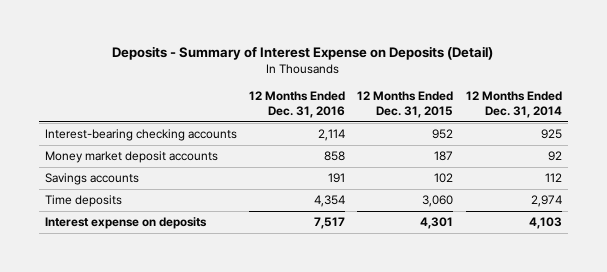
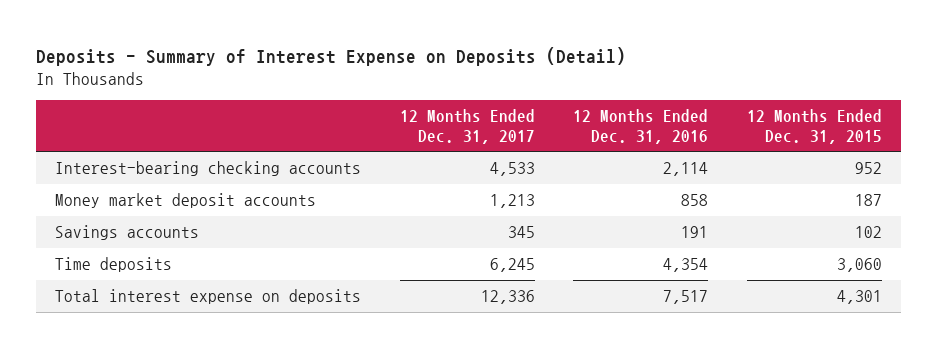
[465,91,562,118] 12 Months Ended Dec. 31, 2014 -> none
none -> [399,109,535,144] 12 Months Ended Dec. 31, 2017
[44,217,207,230] Interest expense on deposits -> [55,289,362,305] Total interest expense on deposits

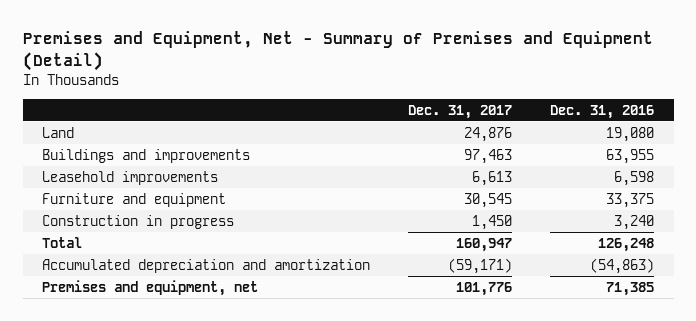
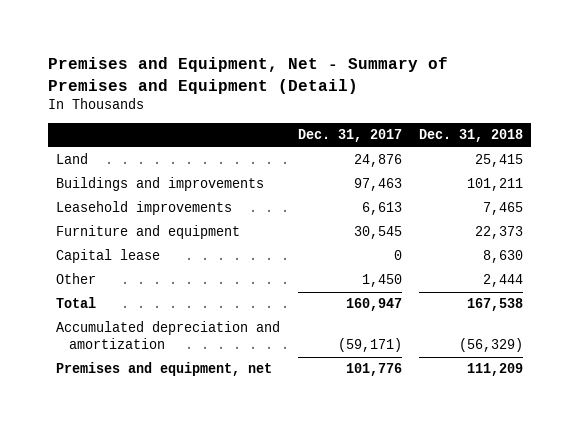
[550,104,655,119] Dec. 31, 2016 -> none
none -> [418,129,523,143] Dec. 31, 2018
none -> [56,249,161,264] Capital lease
[41,214,234,229] Construction in progress -> [56,273,97,285] Other

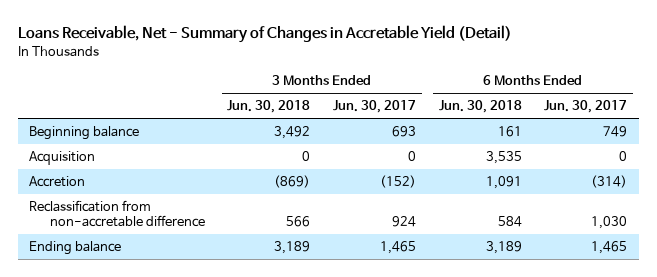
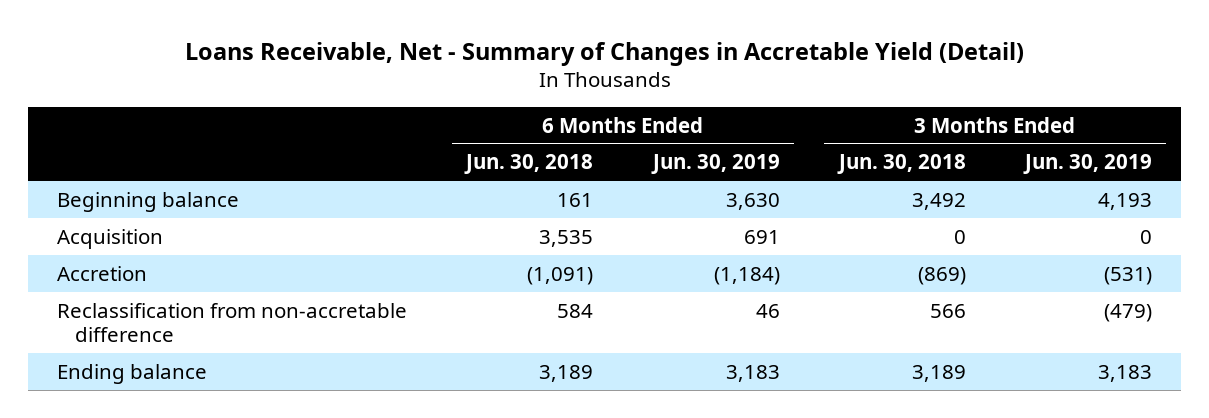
[333,100,417,114] Jun. 30, 2017 -> none
[544,100,628,114] Jun. 30, 2017 -> none
none -> [650,154,780,175] Jun. 30, 2019
none -> [1022,154,1152,175] Jun. 30, 2019
[485,176,522,190] 1,091 -> [527,266,594,285] (1,091)

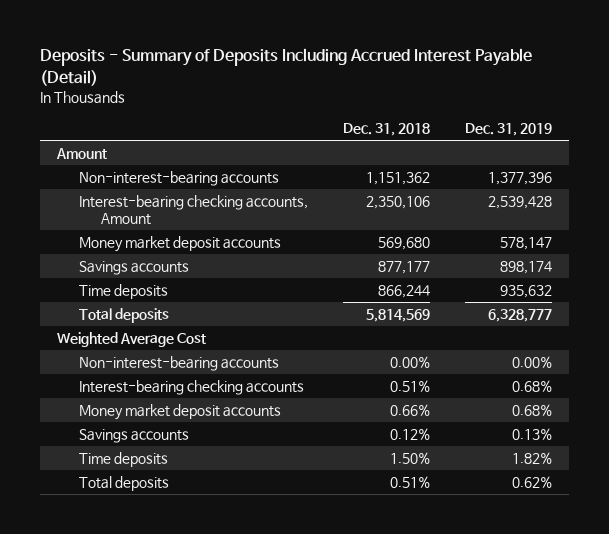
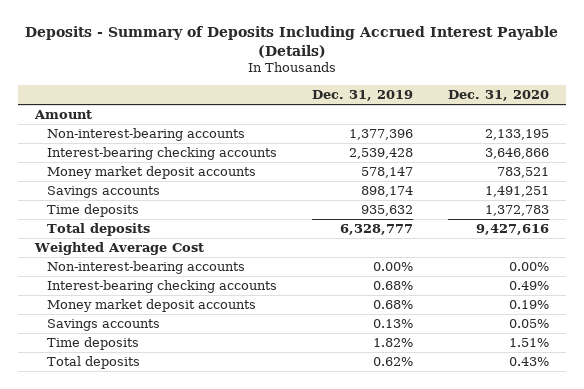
[39,48,532,87] Deposits - Summary of Deposits Including Accrued Interest Payable (Detail) -> [24,25,558,58] Deposits - Summary of Deposits Including Accrued Interest Payable (Details)
[342,123,430,137] Dec. 31, 2018 -> none
none -> [447,89,549,101] Dec. 31, 2020
[78,195,308,225] Interest-bearing checking accounts, Amount -> [46,147,277,161] Interest-bearing checking accounts

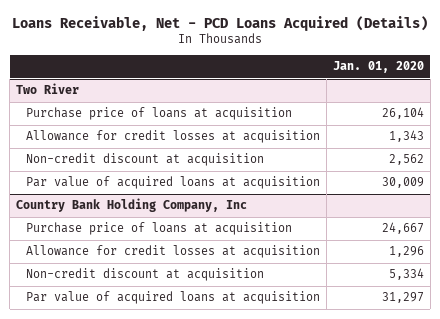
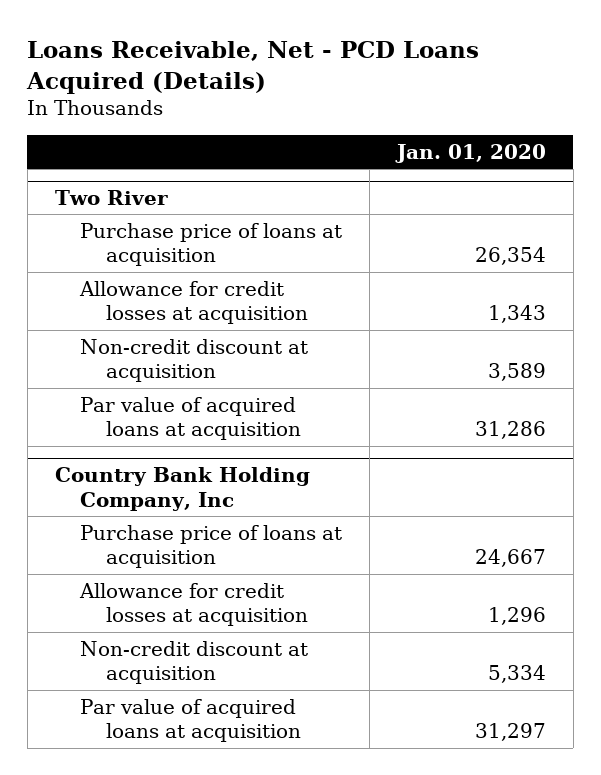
[381,107,424,120] 26,104 -> [475,247,547,266] 26,354
[388,154,424,166] 2,562 -> [488,363,547,382] 3,589
[381,177,424,189] 30,009 -> [475,421,547,440] 31,286

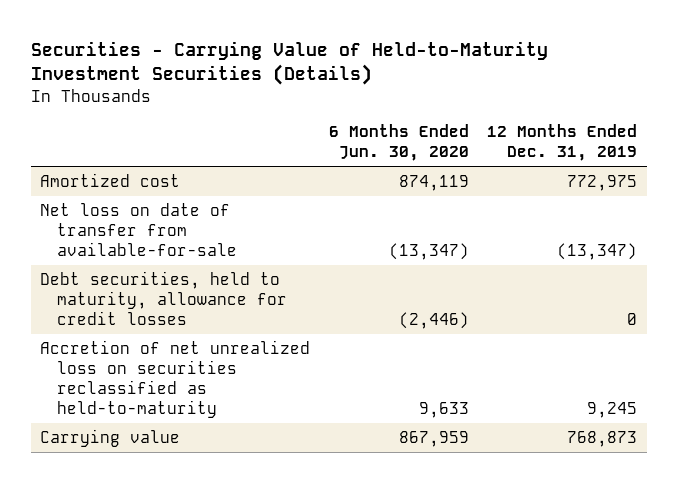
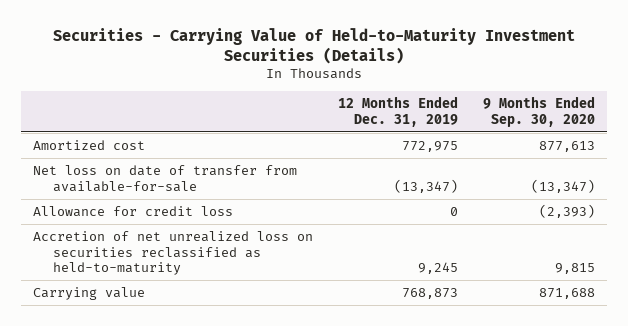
[328,124,469,162] 6 Months Ended Jun. 30, 2020 -> none
none -> [482,96,595,127] 9 Months Ended Sep. 30, 2020
[40,270,287,326] Debt securities, held to maturity, allowance for credit losses -> [33,206,234,218] Allowance for credit loss

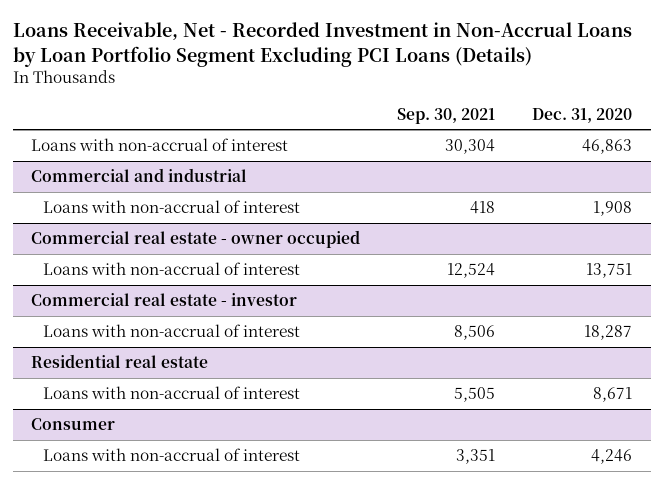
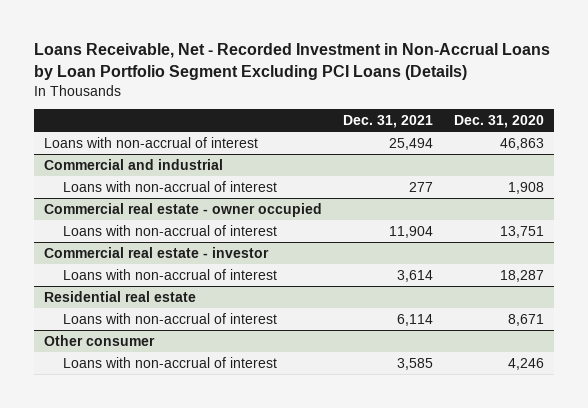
[397,107,496,124] Sep. 30, 2021 -> none
none -> [342,115,433,129] Dec. 31, 2021
[31,418,116,431] Consumer -> [44,334,156,346] Other consumer

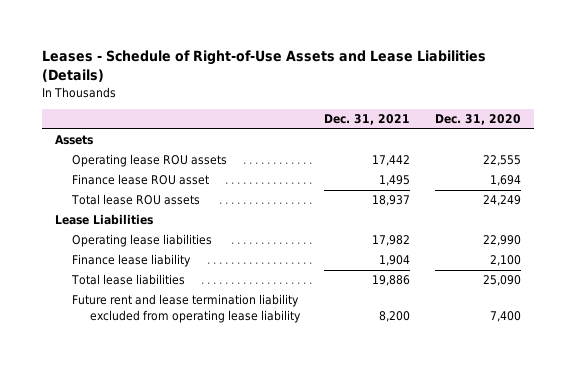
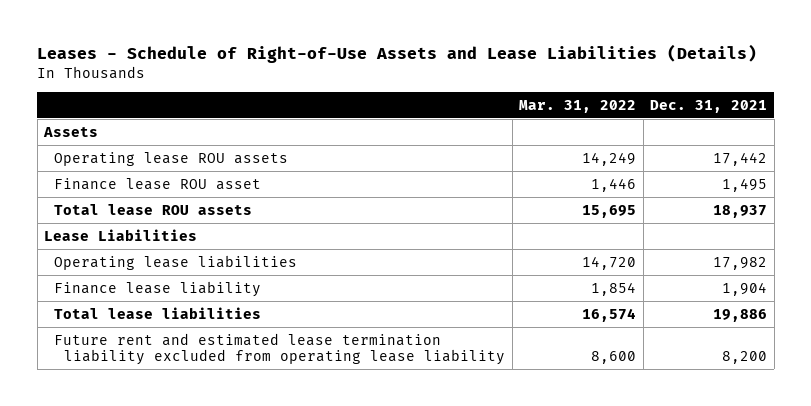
[435,114,522,126] Dec. 31, 2020 -> none
none -> [519,99,637,113] Mar. 31, 2022
[72,294,301,323] Future rent and lease termination liability excluded from operating lease liability -> [54,332,505,365] Future rent and estimated lease termination liability excluded from operating lease liability

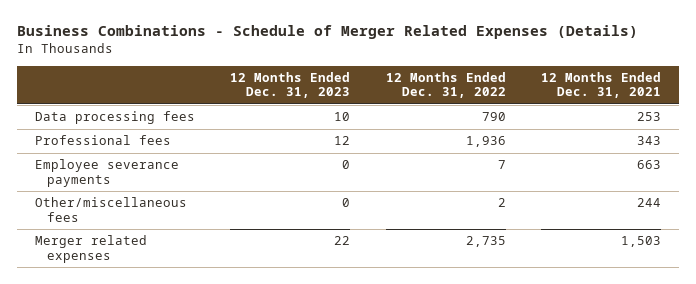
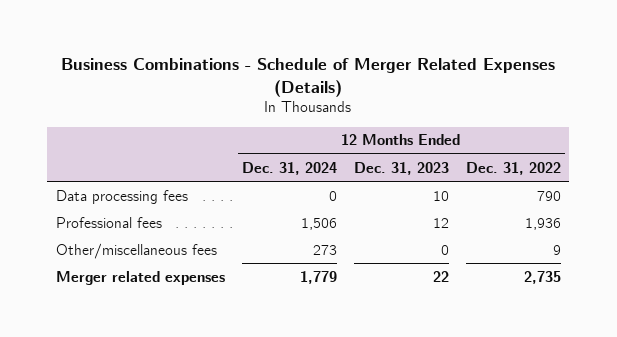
[541,71,662,99] 12 Months Ended Dec. 31, 2021 -> none
none -> [241,161,337,175] Dec. 31, 2024
[34,159,179,187] Employee severance payments -> none
[497,198,506,208] 2 -> [552,244,561,255] 9

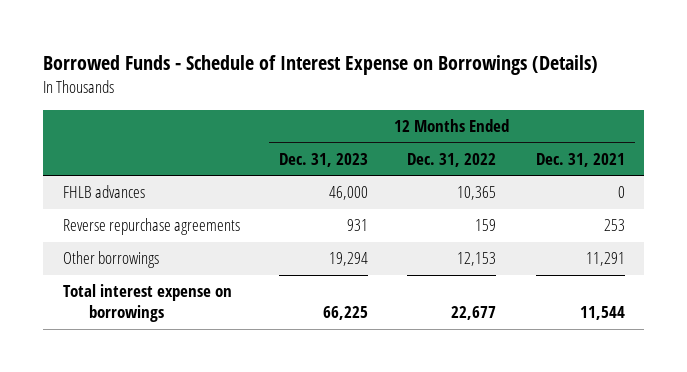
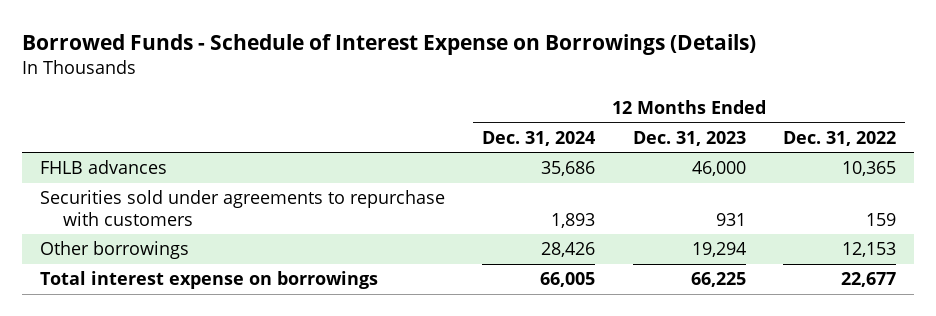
[535,152,625,167] Dec. 31, 2021 -> none
none -> [482,130,596,146] Dec. 31, 2024
[62,218,240,236] Reverse repurchase agreements -> [40,190,446,226] Securities sold under agreements to repurchase with customers

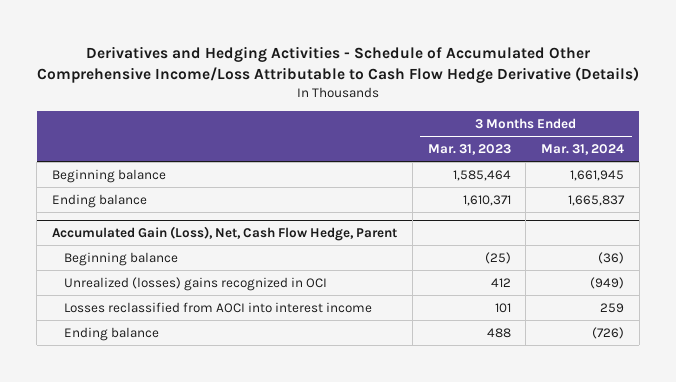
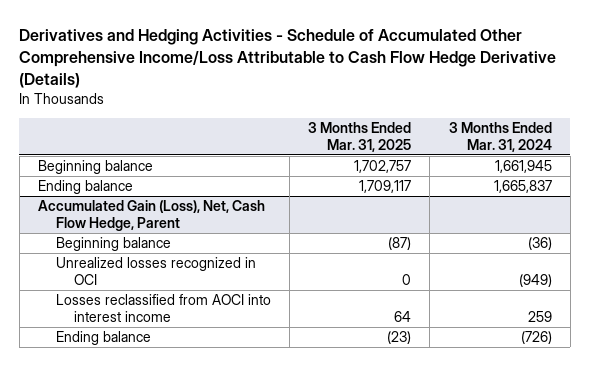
[427,143,511,155] Mar. 31, 2023 -> none
none -> [308,122,412,152] 3 Months Ended Mar. 31, 2025
[64,276,328,291] Unrealized (losses) gains recognized in OCI -> [55,257,256,285] Unrealized losses recognized in OCI

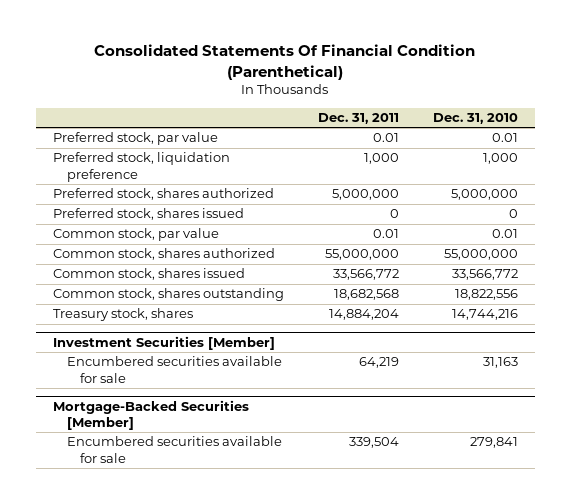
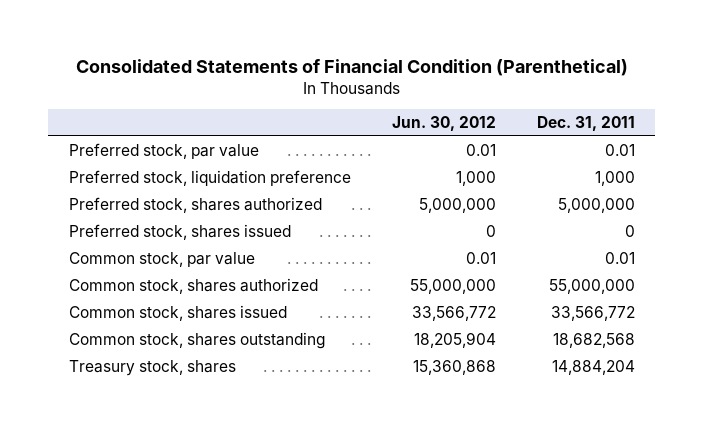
[94,44,476,80] Consolidated Statements Of Financial Condition (Parenthetical) -> [75,58,628,76] Consolidated Statements of Financial Condition (Parenthetical)
[432,113,518,125] Dec. 31, 2010 -> none
none -> [391,116,496,132] Jun. 30, 2012
[52,335,275,350] Investment Securities [Member] -> none
[66,356,282,383] Encumbered securities available for sale -> none
[52,399,249,430] Mortgage-Backed Securities [Member] -> none
[66,436,282,463] Encumbered securities available for sale -> none

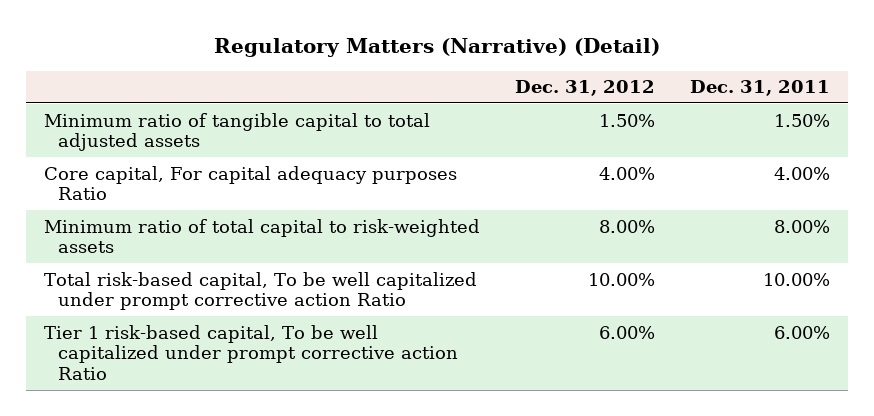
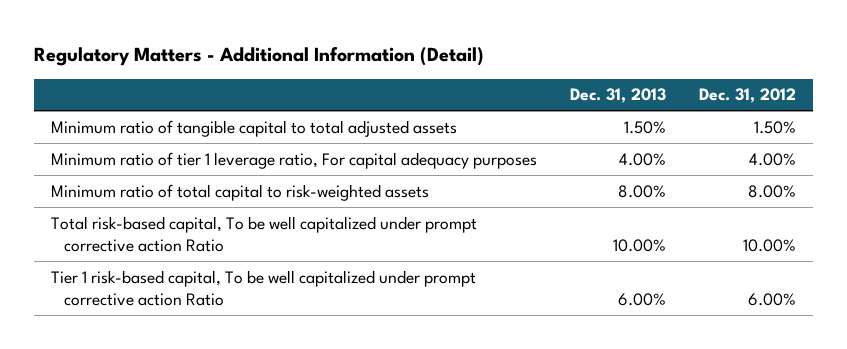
[214,38,661,58] Regulatory Matters (Narrative) (Detail) -> [34,47,485,67] Regulatory Matters - Additional Information (Detail)
[690,80,831,97] Dec. 31, 2011 -> none
none -> [569,88,666,104] Dec. 31, 2013
[43,165,457,201] Core capital, For capital adequacy purposes Ratio -> [50,151,537,169] Minimum ratio of tier 1 leverage ratio, For capital adequacy purposes

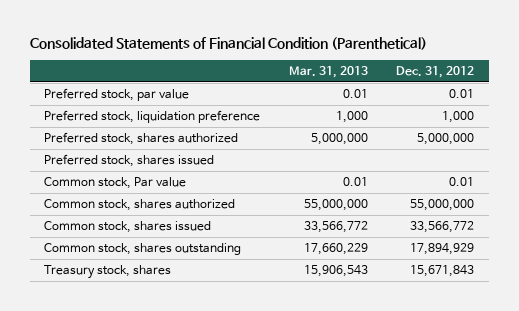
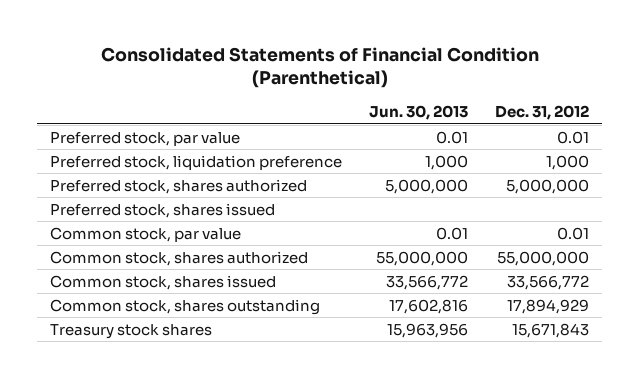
[288,66,368,79] Mar. 31, 2013 -> none
none -> [369,105,469,121] Jun. 30, 2013
[44,177,187,190] Common stock, Par value -> [50,226,242,242] Common stock, par value
[44,265,172,280] Treasury stock, shares -> [50,323,213,339] Treasury stock shares

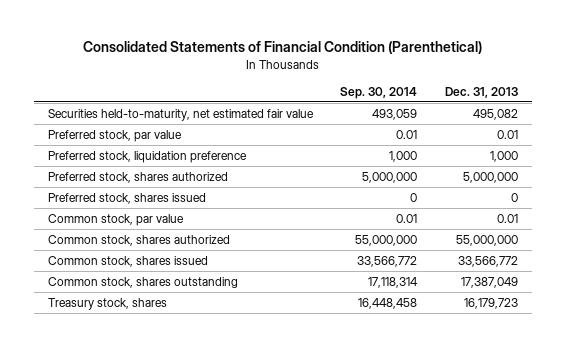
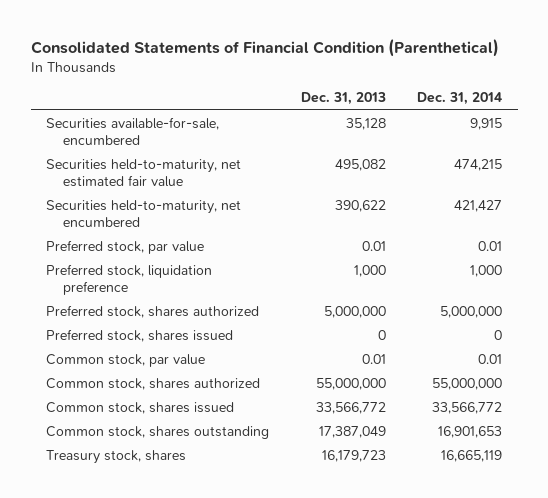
[340,86,418,99] Sep. 30, 2014 -> none
none -> [416,92,502,106] Dec. 31, 2014
none -> [46,116,220,145] Securities available-for-sale, encumbered
none -> [46,199,242,227] Securities held-to-maturity, net encumbered

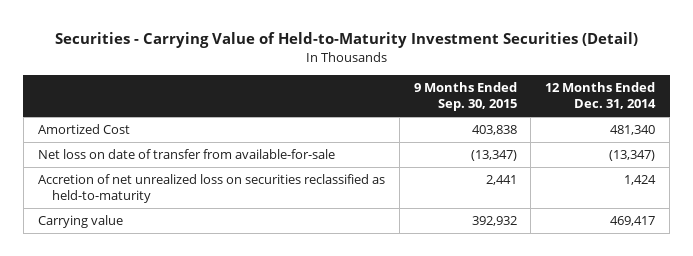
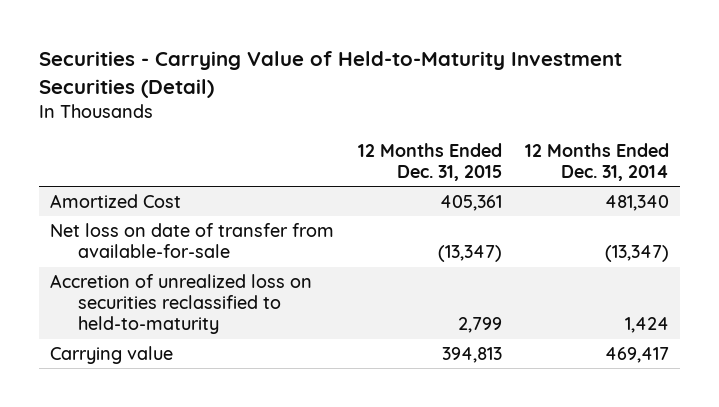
[413,82,517,112] 9 Months Ended Sep. 30, 2015 -> none
none -> [357,142,502,181] 12 Months Ended Dec. 31, 2015
[37,174,385,204] Accretion of net unrealized loss on securities reclassified as held-to-maturity -> [50,274,313,335] Accretion of unrealized loss on securities reclassified to held-to-maturity

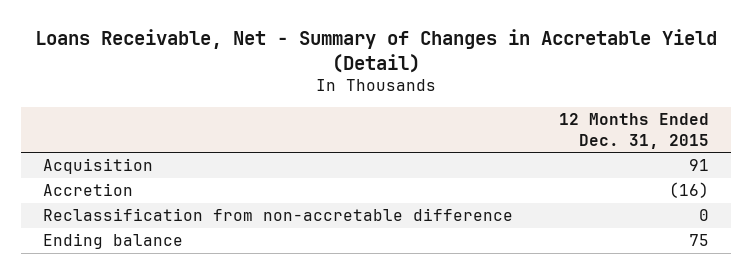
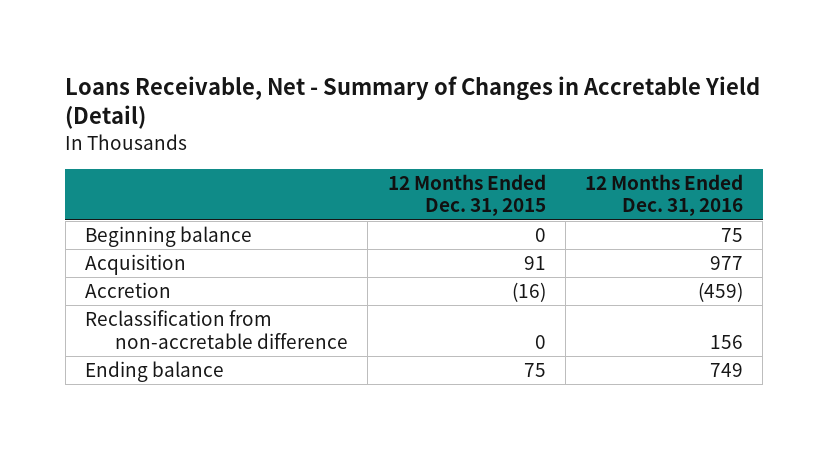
none -> [584,173,743,217] 12 Months Ended Dec. 31, 2016
none -> [84,226,252,248] Beginning balance

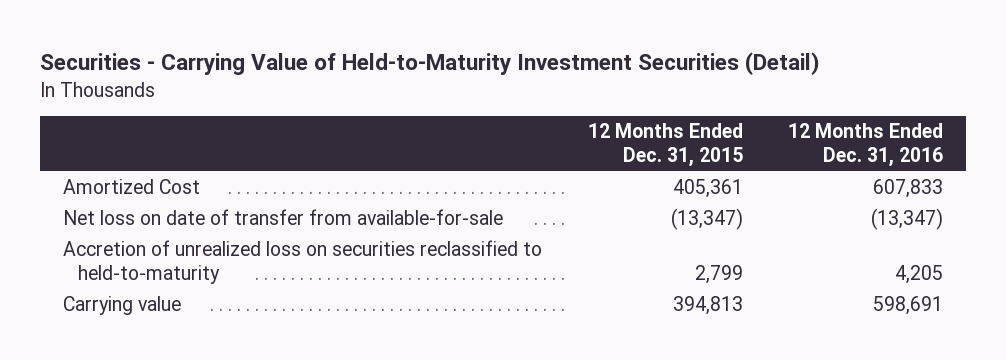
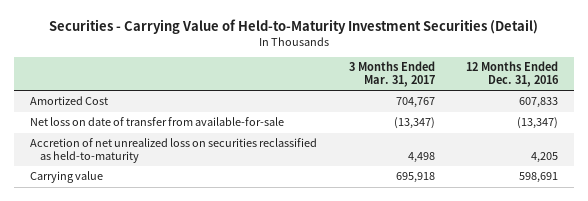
[587,123,743,168] 12 Months Ended Dec. 31, 2015 -> none
none -> [348,61,435,88] 3 Months Ended Mar. 31, 2017
[63,240,543,285] Accretion of unrealized loss on securities reclassified to held-to-maturity -> [29,138,317,164] Accretion of net unrealized loss on securities reclassified as held-to-maturity

